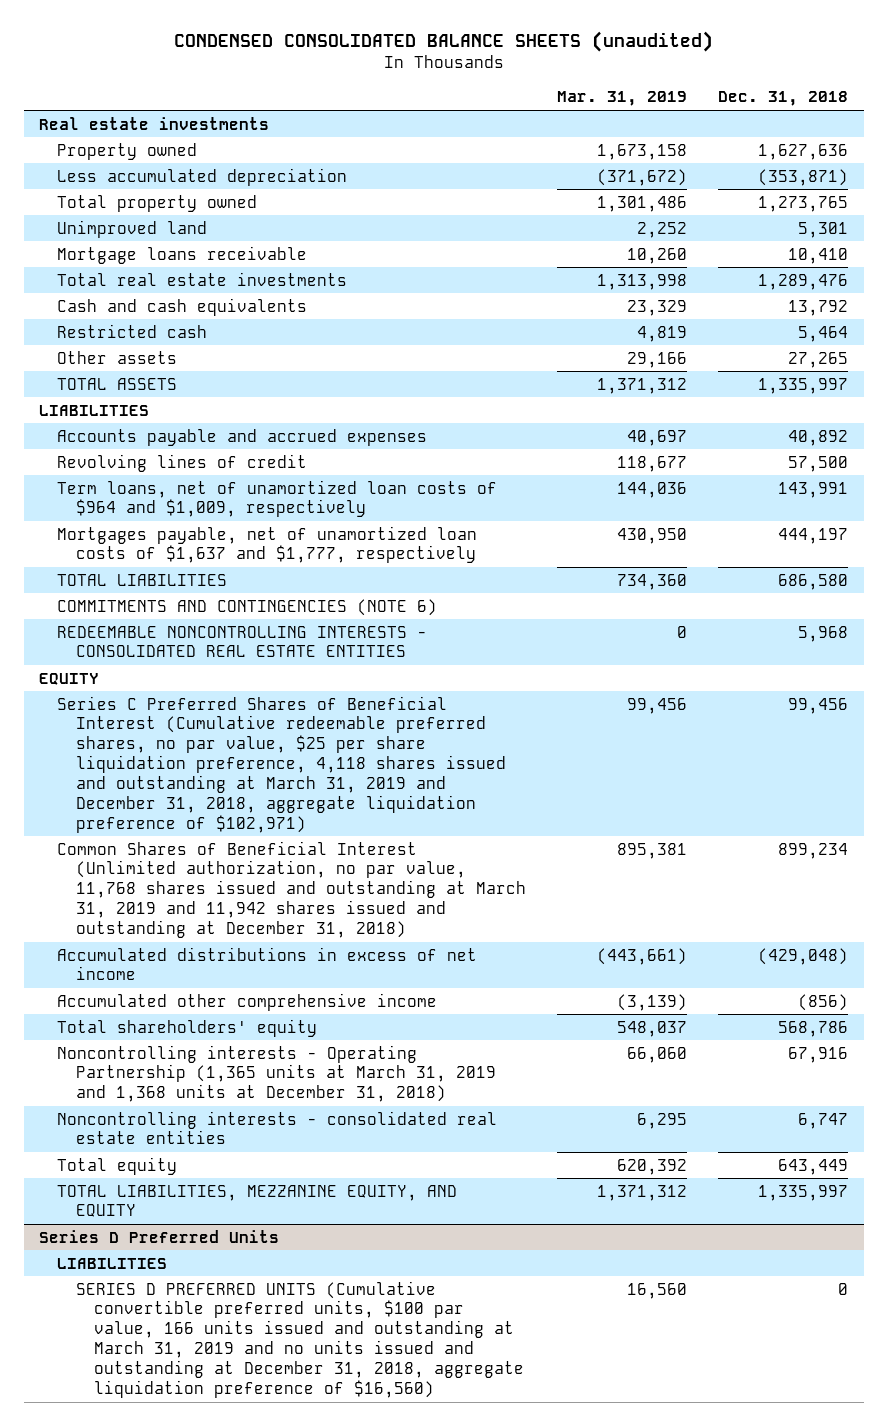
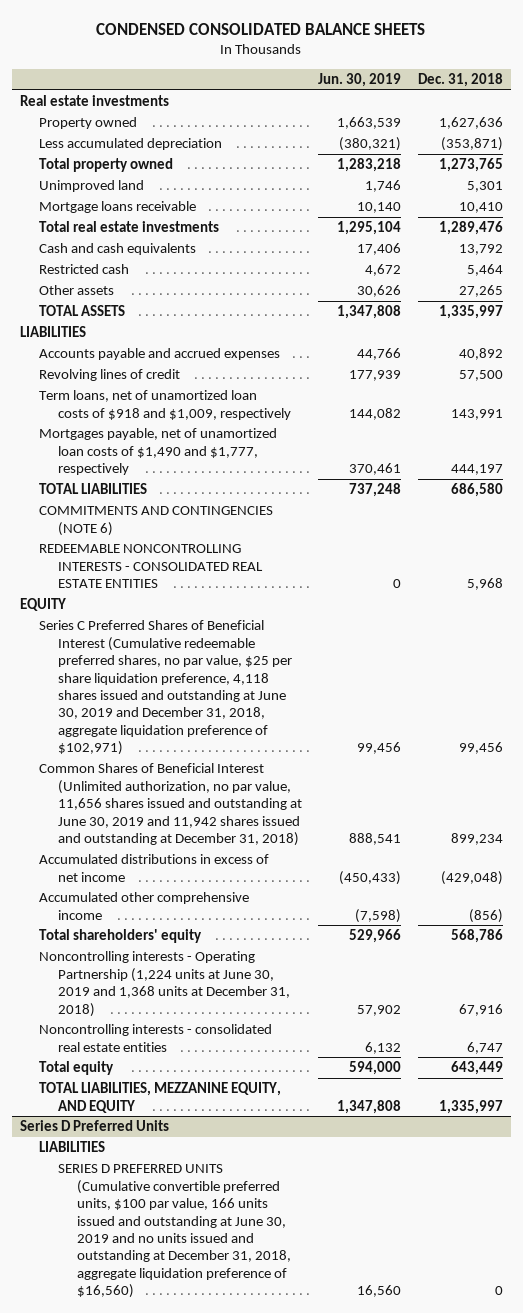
[173,31,713,53] CONDENSED CONSOLIDATED BALANCE SHEETS (unaudited) -> [96,22,426,35] CONDENSED CONSOLIDATED BALANCE SHEETS
[556,91,687,107] Mar. 31, 2019 -> none
none -> [318,72,402,87] Jun. 30, 2019
[57,479,498,518] Term loans, net of unamortized loan costs of $964 and $1,009, respectively -> [39,390,292,420] Term loans, net of unamortized loan costs of $918 and $1,009, respectively
[57,525,478,564] Mortgages payable, net of unamortized loan costs of $1,637 and $1,777, respectively -> [39,428,278,476] Mortgages payable, net of unamortized loan costs of $1,490 and $1,777, respectively
[57,695,506,833] Series C Preferred Shares of Beneficial Interest (Cumulative redeemable preferred shares, no par value, $25 per share liquidation preference, 4,118 shares issued and outstanding at March 31, 2019 and December 31, 2018, aggregate liquidation preference of $102,971) -> [39,620,293,756] Series C Preferred Shares of Beneficial Interest (Cumulative redeemable preferred shares, no par value, $25 per share liquidation preference, 4,118 shares issued and outstanding at June 30, 2019 and December 31, 2018, aggregate liquidation preference of $102,971)
[57,840,526,938] Common Shares of Beneficial Interest (Unlimited authorization, no par value, 11,768 shares issued and outstanding at March 31, 2019 and 11,942 shares issued and outstanding at December 31, 2018) -> [39,763,303,846] Common Shares of Beneficial Interest (Unlimited authorization, no par value, 11,656 shares issued and outstanding at June 30, 2019 and 11,942 shares issued and outstanding at December 31, 2018)
[57,1044,496,1103] Noncontrolling interests - Operating Partnership (1,365 units at March 31, 2019 and 1,368 units at December 31, 2018) -> [39,951,291,1017] Noncontrolling interests - Operating Partnership (1,224 units at June 30, 2019 and 1,368 units at December 31, 2018)
[75,1280,524,1398] SERIES D PREFERRED UNITS (Cumulative convertible preferred units, $100 par value, 166 units issued and outstanding at March 31, 2019 and no units issued and outstanding at December 31, 2018, aggregate liquidation preference of $16,560) -> [58,1164,292,1299] SERIES D PREFERRED UNITS (Cumulative convertible preferred units, $100 par value, 166 units issued and outstanding at June 30, 2019 and no units issued and outstanding at December 31, 2018, aggregate liquidation preference of $16,560)

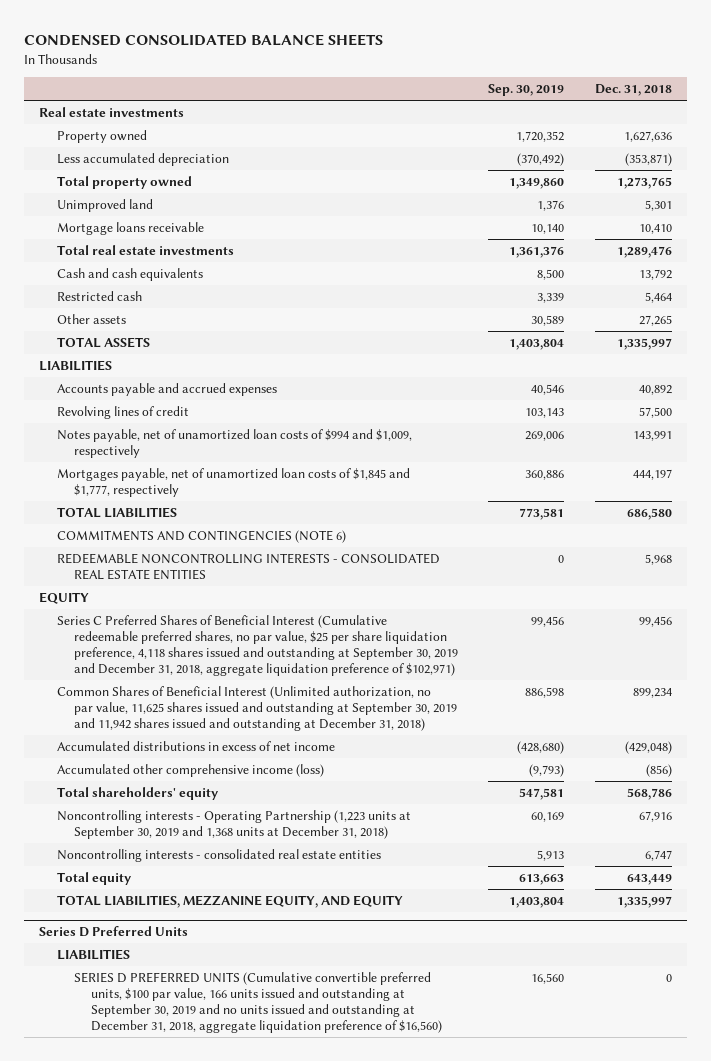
[318,72,402,87] Jun. 30, 2019 -> none
none -> [488,84,565,97] Sep. 30, 2019
[39,390,292,420] Term loans, net of unamortized loan costs of $918 and $1,009, respectively -> [56,428,412,459] Notes payable, net of unamortized loan costs of $994 and $1,009, respectively
[39,428,278,476] Mortgages payable, net of unamortized loan costs of $1,490 and $1,777, respectively -> [56,467,410,498] Mortgages payable, net of unamortized loan costs of $1,845 and $1,777, respectively
[39,620,293,756] Series C Preferred Shares of Beneficial Interest (Cumulative redeemable preferred shares, no par value, $25 per share liquidation preference, 4,118 shares issued and outstanding at June 30, 2019 and December 31, 2018, aggregate liquidation preference of $102,971) -> [56,614,458,677] Series C Preferred Shares of Beneficial Interest (Cumulative redeemable preferred shares, no par value, $25 per share liquidation preference, 4,118 shares issued and outstanding at September 30, 2019 and December 31, 2018, aggregate liquidation preference of $102,971)
[39,763,303,846] Common Shares of Beneficial Interest (Unlimited authorization, no par value, 11,656 shares issued and outstanding at June 30, 2019 and 11,942 shares issued and outstanding at December 31, 2018) -> [56,685,457,732] Common Shares of Beneficial Interest (Unlimited authorization, no par value, 11,625 shares issued and outstanding at September 30, 2019 and 11,942 shares issued and outstanding at December 31, 2018)
[39,892,250,920] Accumulated other comprehensive income -> [56,763,324,777] Accumulated other comprehensive income (loss)
[39,951,291,1017] Noncontrolling interests - Operating Partnership (1,224 units at June 30, 2019 and 1,368 units at December 31, 2018) -> [56,809,411,840] Noncontrolling interests - Operating Partnership (1,223 units at September 30, 2019 and 1,368 units at December 31, 2018)
[58,1164,292,1299] SERIES D PREFERRED UNITS (Cumulative convertible preferred units, $100 par value, 166 units issued and outstanding at June 30, 2019 and no units issued and outstanding at December 31, 2018, aggregate liquidation preference of $16,560) -> [73,971,443,1034] SERIES D PREFERRED UNITS (Cumulative convertible preferred units, $100 par value, 166 units issued and outstanding at September 30, 2019 and no units issued and outstanding at December 31, 2018, aggregate liquidation preference of $16,560)

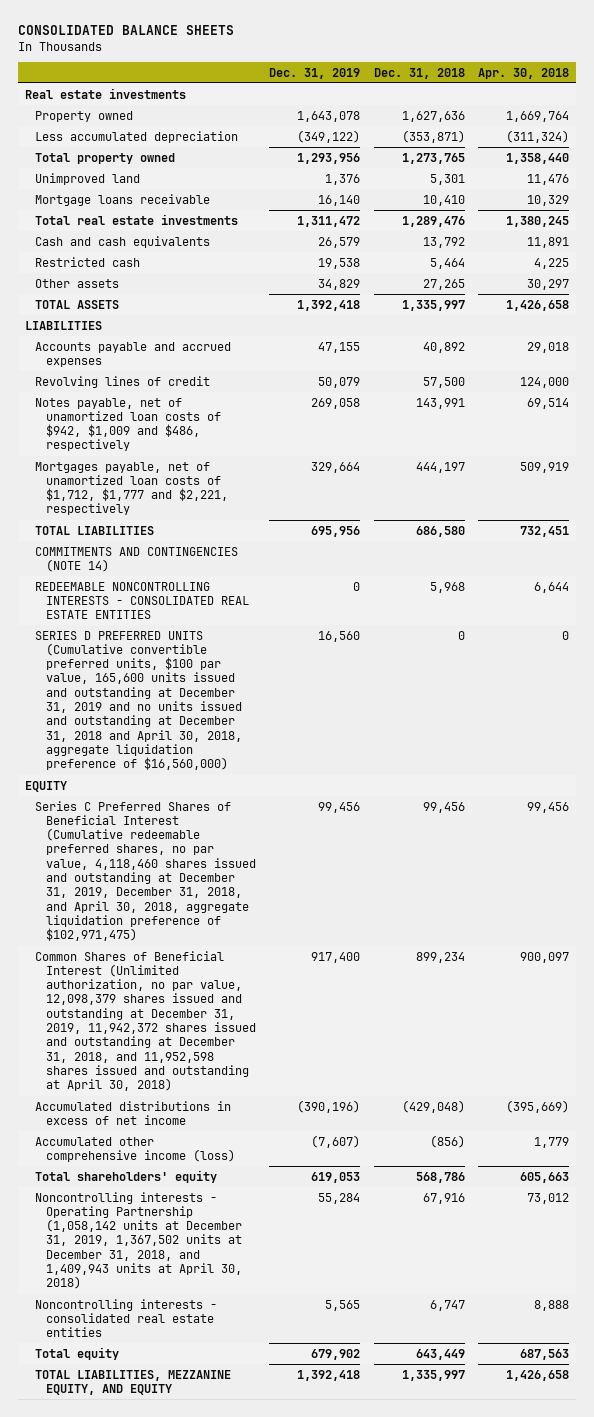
[24,34,384,47] CONDENSED CONSOLIDATED BALANCE SHEETS -> [17,25,234,36] CONSOLIDATED BALANCE SHEETS
[488,84,565,97] Sep. 30, 2019 -> none
none -> [269,67,361,79] Dec. 31, 2019
none -> [478,67,570,79] Apr. 30, 2018
[56,428,412,459] Notes payable, net of unamortized loan costs of $994 and $1,009, respectively -> [35,397,222,452] Notes payable, net of unamortized loan costs of $942, $1,009 and $486, respectively
[56,467,410,498] Mortgages payable, net of unamortized loan costs of $1,845 and $1,777, respectively -> [35,461,229,516] Mortgages payable, net of unamortized loan costs of $1,712, $1,777 and $2,221, respectively
[56,529,346,543] COMMITMENTS AND CONTINGENCIES (NOTE 6) -> [35,546,239,572] COMMITMENTS AND CONTINGENCIES (NOTE 14)
none -> [35,630,243,771] SERIES D PREFERRED UNITS (Cumulative convertible preferred units, $100 par value, 165,600 units issued and outstanding at December 31, 2019 and no units issued and outstanding at December 31, 2018 and April 30, 2018, aggregate liquidation preference of $16,560,000)
[56,614,458,677] Series C Preferred Shares of Beneficial Interest (Cumulative redeemable preferred shares, no par value, $25 per share liquidation preference, 4,118 shares issued and outstanding at September 30, 2019 and December 31, 2018, aggregate liquidation preference of $102,971) -> [35,800,257,942] Series C Preferred Shares of Beneficial Interest (Cumulative redeemable preferred shares, no par value, 4,118,460 shares issued and outstanding at December 31, 2019, December 31, 2018, and April 30, 2018, aggregate liquidation preference of $102,971,475)
[56,685,457,732] Common Shares of Beneficial Interest (Unlimited authorization, no par value, 11,625 shares issued and outstanding at September 30, 2019 and 11,942 shares issued and outstanding at December 31, 2018) -> [35,950,257,1092] Common Shares of Beneficial Interest (Unlimited authorization, no par value, 12,098,379 shares issued and outstanding at December 31, 2019, 11,942,372 shares issued and outstanding at December 31, 2018, and 11,952,598 shares issued and outstanding at April 30, 2018)
[56,809,411,840] Noncontrolling interests - Operating Partnership (1,223 units at September 30, 2019 and 1,368 units at December 31, 2018) -> [35,1191,243,1290] Noncontrolling interests - Operating Partnership (1,058,142 units at December 31, 2019, 1,367,502 units at December 31, 2018, and 1,409,943 units at April 30, 2018)
[39,925,189,937] Series D Preferred Units -> none
[56,948,130,960] LIABILITIES -> none
[73,971,443,1034] SERIES D PREFERRED UNITS (Cumulative convertible preferred units, $100 par value, 166 units issued and outstanding at September 30, 2019 and no units issued and outstanding at December 31, 2018, aggregate liquidation preference of $16,560) -> none

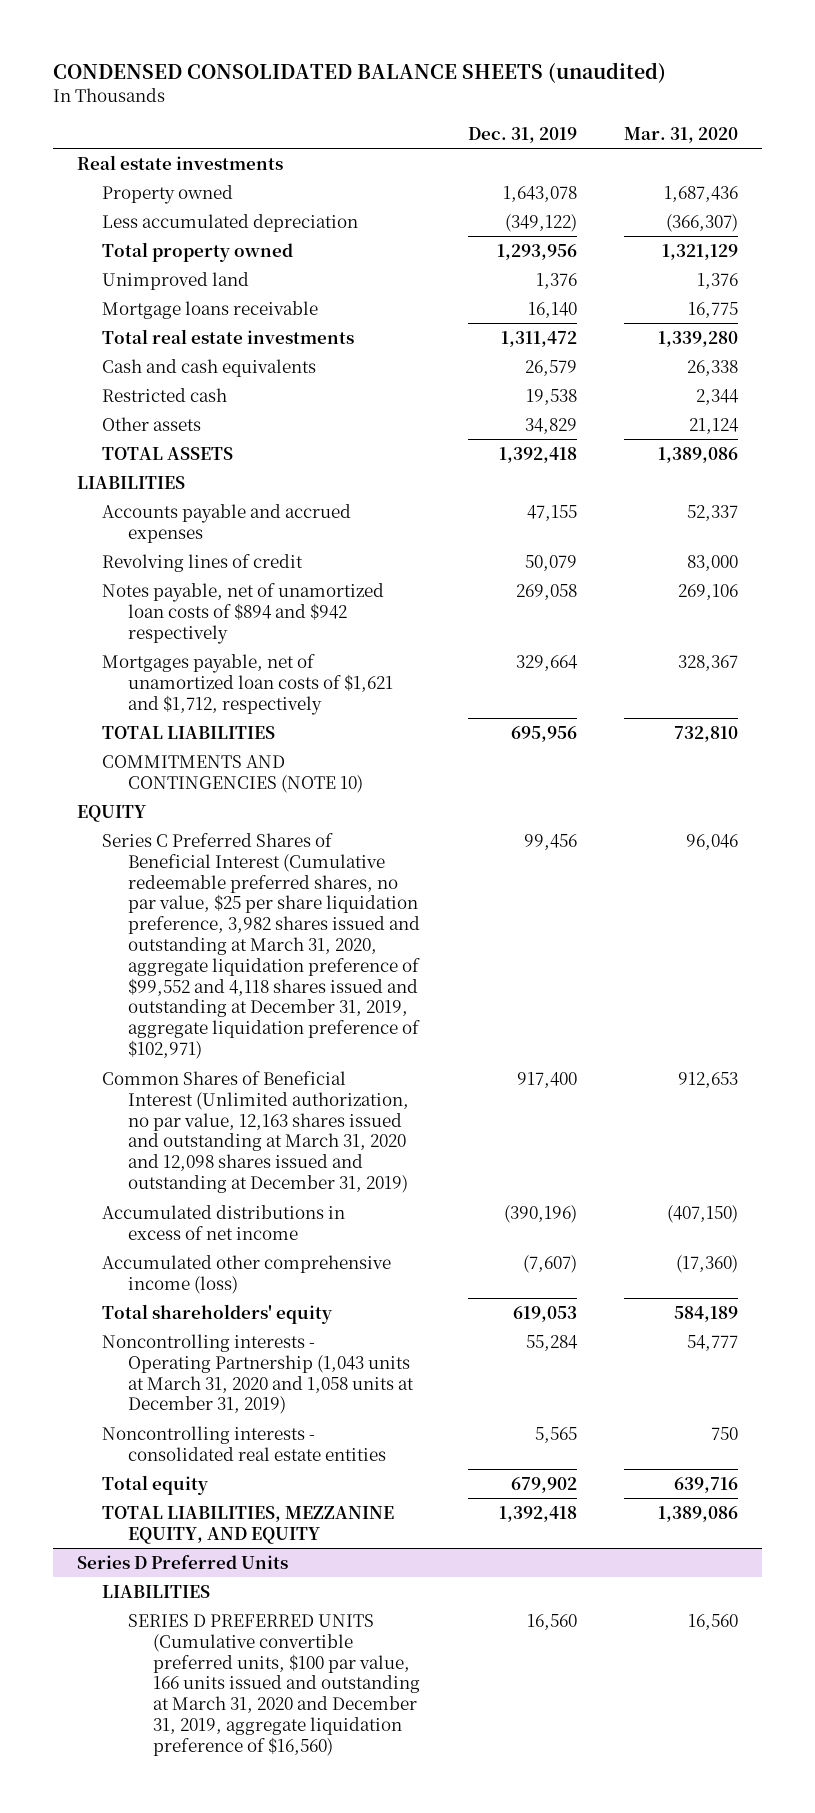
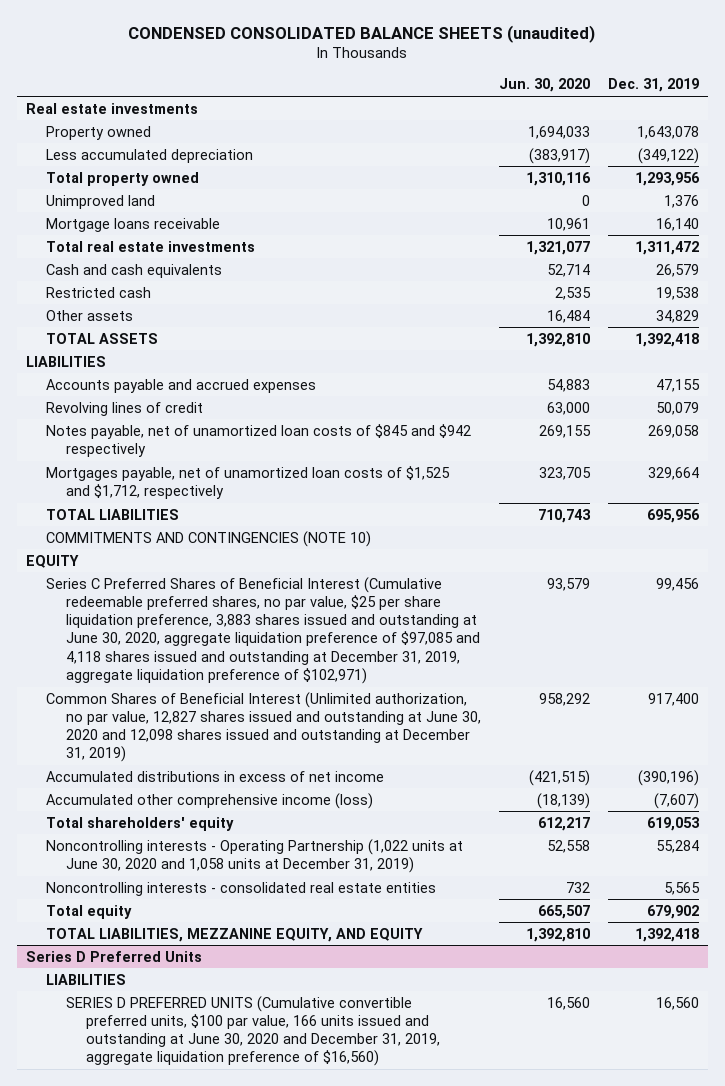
[624,126,739,143] Mar. 31, 2020 -> none
none -> [498,78,590,93] Jun. 30, 2020
[102,582,385,644] Notes payable, net of unamortized loan costs of $894 and $942 respectively -> [45,423,471,458] Notes payable, net of unamortized loan costs of $845 and $942 respectively
[102,653,393,715] Mortgages payable, net of unamortized loan costs of $1,621 and $1,712, respectively -> [45,465,450,500] Mortgages payable, net of unamortized loan costs of $1,525 and $1,712, respectively
[102,832,420,1060] Series C Preferred Shares of Beneficial Interest (Cumulative redeemable preferred shares, no par value, $25 per share liquidation preference, 3,982 shares issued and outstanding at March 31, 2020, aggregate liquidation preference of $99,552 and 4,118 shares issued and outstanding at December 31, 2019, aggregate liquidation preference of $102,971) -> [45,576,480,684] Series C Preferred Shares of Beneficial Interest (Cumulative redeemable preferred shares, no par value, $25 per share liquidation preference, 3,883 shares issued and outstanding at June 30, 2020, aggregate liquidation preference of $97,085 and 4,118 shares issued and outstanding at December 31, 2019, aggregate liquidation preference of $102,971)
[102,1070,409,1194] Common Shares of Beneficial Interest (Unlimited authorization, no par value, 12,163 shares issued and outstanding at March 31, 2020 and 12,098 shares issued and outstanding at December 31, 2019) -> [45,691,481,763] Common Shares of Beneficial Interest (Unlimited authorization, no par value, 12,827 shares issued and outstanding at June 30, 2020 and 12,098 shares issued and outstanding at December 31, 2019)
[102,1333,414,1415] Noncontrolling interests - Operating Partnership (1,043 units at March 31, 2020 and 1,058 units at December 31, 2019) -> [45,838,463,874] Noncontrolling interests - Operating Partnership (1,022 units at June 30, 2020 and 1,058 units at December 31, 2019)
[127,1613,421,1756] SERIES D PREFERRED UNITS (Cumulative convertible preferred units, $100 par value, 166 units issued and outstanding at March 31, 2020 and December 31, 2019, aggregate liquidation preference of $16,560) -> [65,995,440,1067] SERIES D PREFERRED UNITS (Cumulative convertible preferred units, $100 par value, 166 units issued and outstanding at June 30, 2020 and December 31, 2019, aggregate liquidation preference of $16,560)

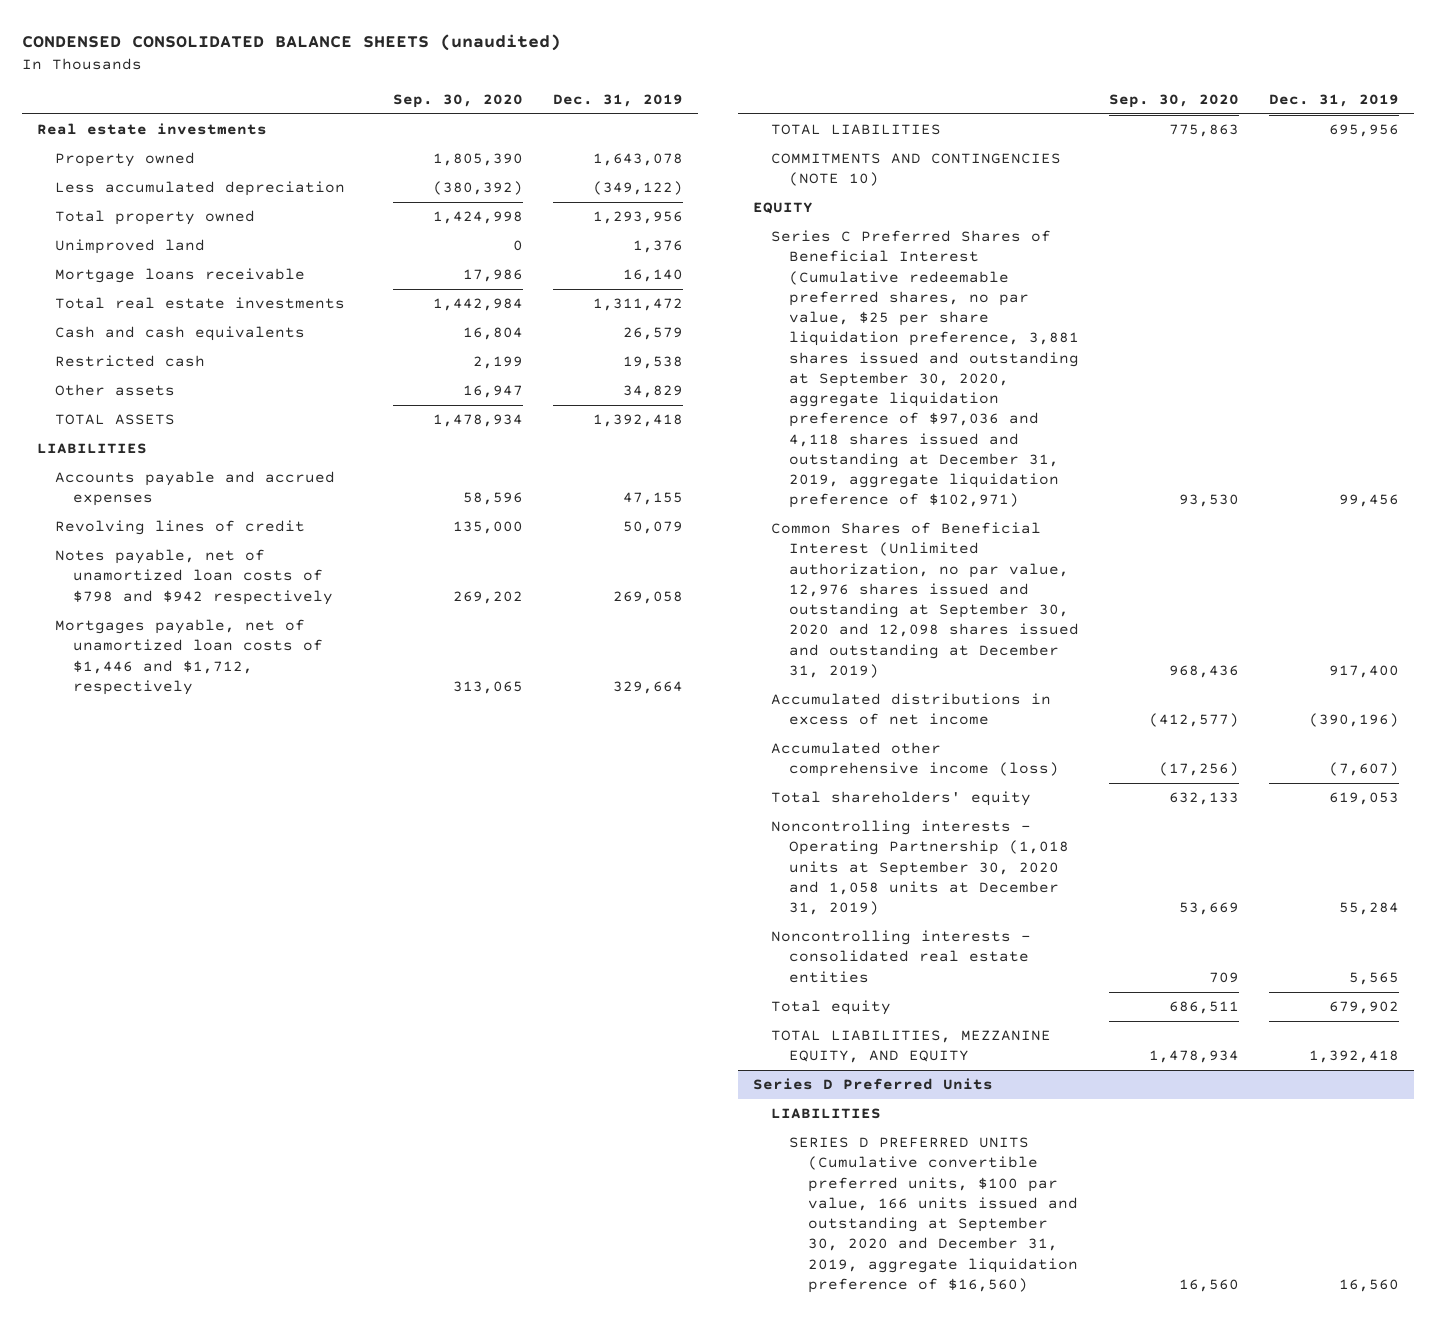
[498,78,590,93] Jun. 30, 2020 -> none
none -> [393,93,524,108] Sep. 30, 2020
[45,423,471,458] Notes payable, net of unamortized loan costs of $845 and $942 respectively -> [55,549,334,605] Notes payable, net of unamortized loan costs of $798 and $942 respectively
[45,465,450,500] Mortgages payable, net of unamortized loan costs of $1,525 and $1,712, respectively -> [55,619,324,695] Mortgages payable, net of unamortized loan costs of $1,446 and $1,712, respectively
[45,576,480,684] Series C Preferred Shares of Beneficial Interest (Cumulative redeemable preferred shares, no par value, $25 per share liquidation preference, 3,883 shares issued and outstanding at June 30, 2020, aggregate liquidation preference of $97,085 and 4,118 shares issued and outstanding at December 31, 2019, aggregate liquidation preference of $102,971) -> [771,230,1080,509] Series C Preferred Shares of Beneficial Interest (Cumulative redeemable preferred shares, no par value, $25 per share liquidation preference, 3,881 shares issued and outstanding at September 30, 2020, aggregate liquidation preference of $97,036 and 4,118 shares issued and outstanding at December 31, 2019, aggregate liquidation preference of $102,971)
[45,691,481,763] Common Shares of Beneficial Interest (Unlimited authorization, no par value, 12,827 shares issued and outstanding at June 30, 2020 and 12,098 shares issued and outstanding at December 31, 2019) -> [771,522,1080,678] Common Shares of Beneficial Interest (Unlimited authorization, no par value, 12,976 shares issued and outstanding at September 30, 2020 and 12,098 shares issued and outstanding at December 31, 2019)
[45,838,463,874] Noncontrolling interests - Operating Partnership (1,022 units at June 30, 2020 and 1,058 units at December 31, 2019) -> [771,820,1070,916] Noncontrolling interests - Operating Partnership (1,018 units at September 30, 2020 and 1,058 units at December 31, 2019)
[65,995,440,1067] SERIES D PREFERRED UNITS (Cumulative convertible preferred units, $100 par value, 166 units issued and outstanding at June 30, 2020 and December 31, 2019, aggregate liquidation preference of $16,560) -> [789,1137,1078,1293] SERIES D PREFERRED UNITS (Cumulative convertible preferred units, $100 par value, 166 units issued and outstanding at September 30, 2020 and December 31, 2019, aggregate liquidation preference of $16,560)

